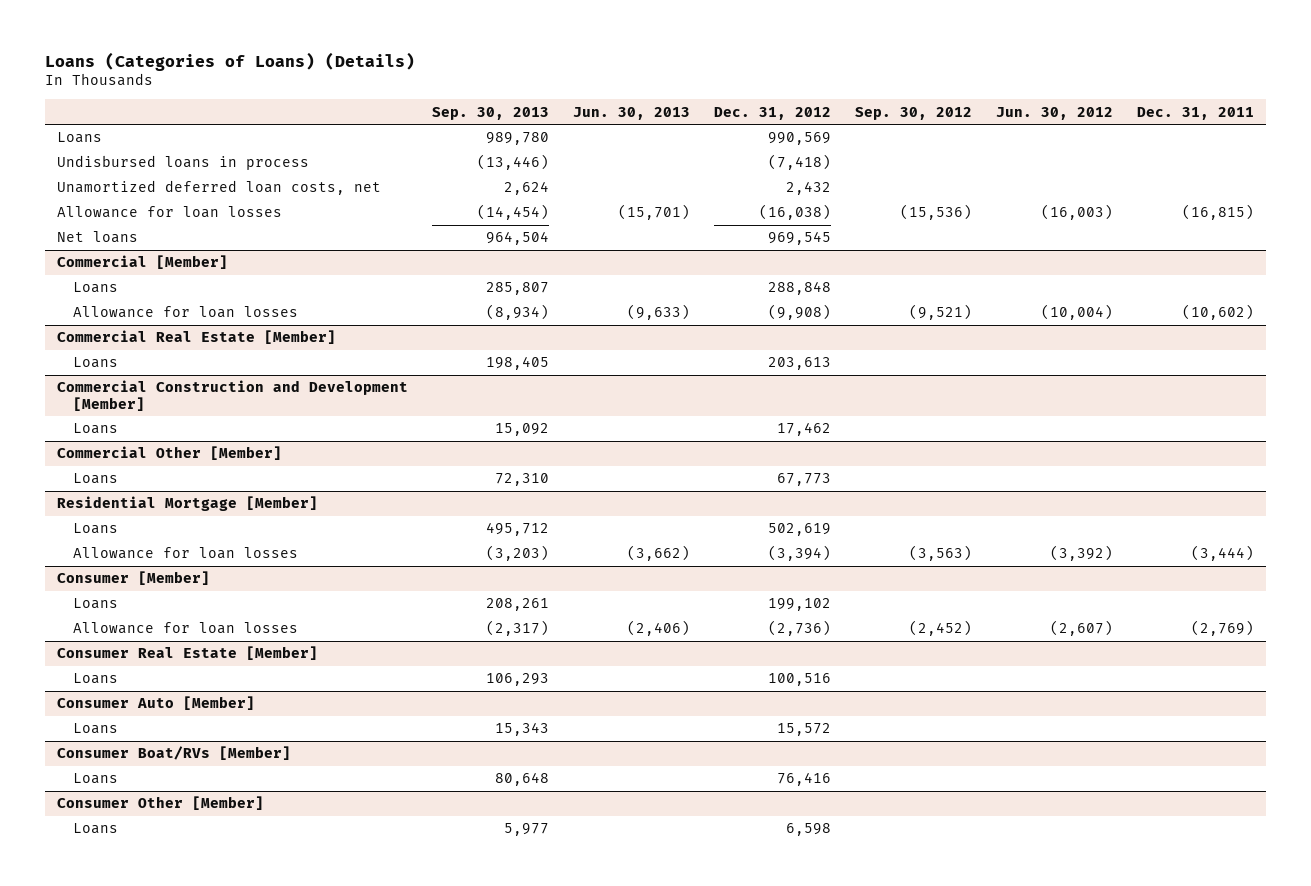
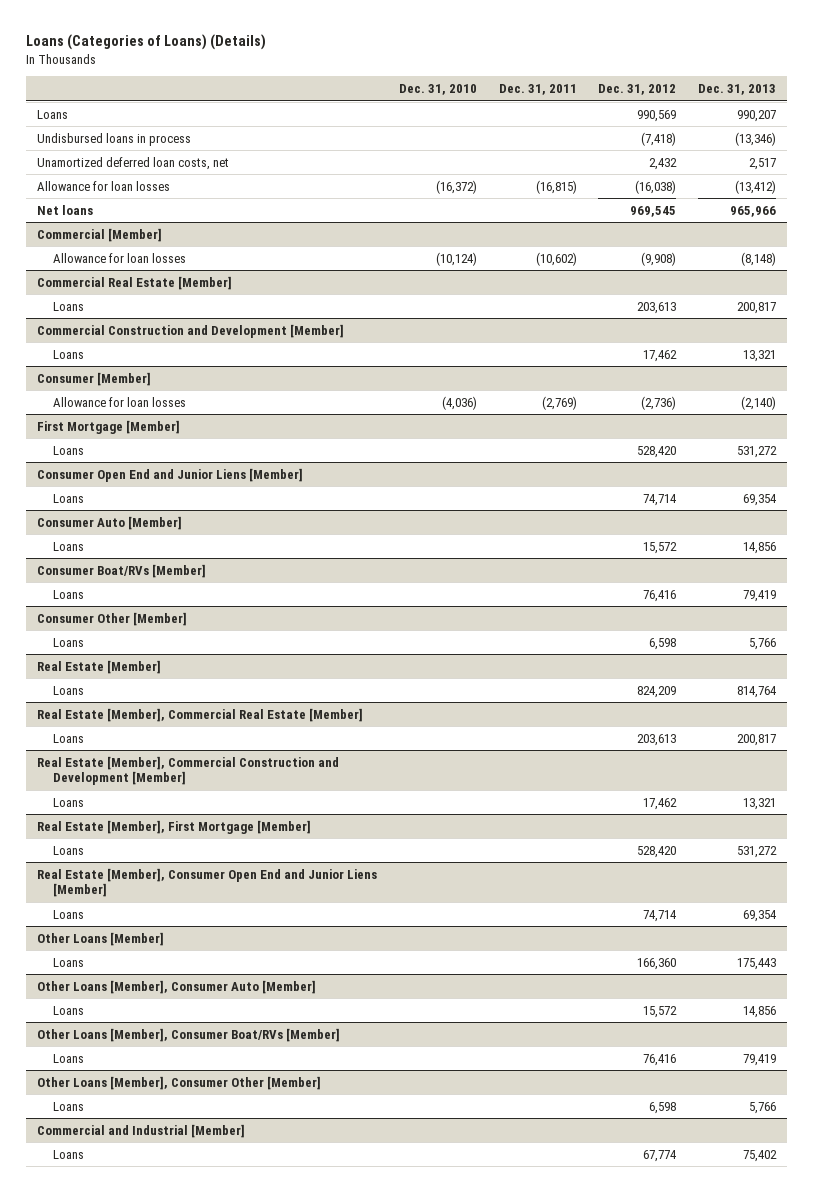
[431,106,549,120] Sep. 30, 2013 -> none
[573,106,691,120] Jun. 30, 2013 -> none
[855,106,973,120] Sep. 30, 2012 -> none
[996,106,1114,120] Jun. 30, 2012 -> none
none -> [398,84,477,96] Dec. 31, 2010
none -> [698,84,777,96] Dec. 31, 2013
[72,282,118,294] Loans -> none
[56,446,282,461] Commercial Other [Member] -> none
[72,473,118,485] Loans -> none
[56,496,318,512] Residential Mortgage [Member] -> none
[72,523,118,535] Loans -> none
[72,547,298,560] Allowance for loan losses -> none
[72,598,118,610] Loans -> none
[56,646,318,661] Consumer Real Estate [Member] -> none
none -> [37,419,181,434] First Mortgage [Member]
[768,673,832,687] 100,516 -> [637,445,677,458] 528,420
none -> [37,467,304,482] Consumer Open End and Junior Liens [Member]
none -> [52,493,84,503] Loans
none -> [37,659,162,674] Real Estate [Member]
none -> [52,685,84,695] Loans
none -> [37,707,364,722] Real Estate [Member], Commercial Real Estate [Member]
none -> [52,733,84,743] Loans
none -> [37,755,340,786] Real Estate [Member], Commercial Construction and Development [Member]
none -> [52,797,84,807] Loans
none -> [37,819,312,834] Real Estate [Member], First Mortgage [Member]
none -> [52,845,84,855] Loans
none -> [37,867,378,898] Real Estate [Member], Consumer Open End and Junior Liens [Member]
none -> [52,909,84,919] Loans
none -> [37,931,165,946] Other Loans [Member]
none -> [52,957,84,967] Loans
none -> [37,979,317,994] Other Loans [Member], Consumer Auto [Member]
none -> [52,1005,84,1015] Loans
none -> [37,1027,341,1042] Other Loans [Member], Consumer Boat/RVs [Member]
none -> [52,1053,84,1063] Loans
none -> [37,1075,322,1090] Other Loans [Member], Consumer Other [Member]
none -> [52,1101,84,1111] Loans
none -> [37,1123,246,1138] Commercial and Industrial [Member]
none -> [52,1149,84,1159] Loans

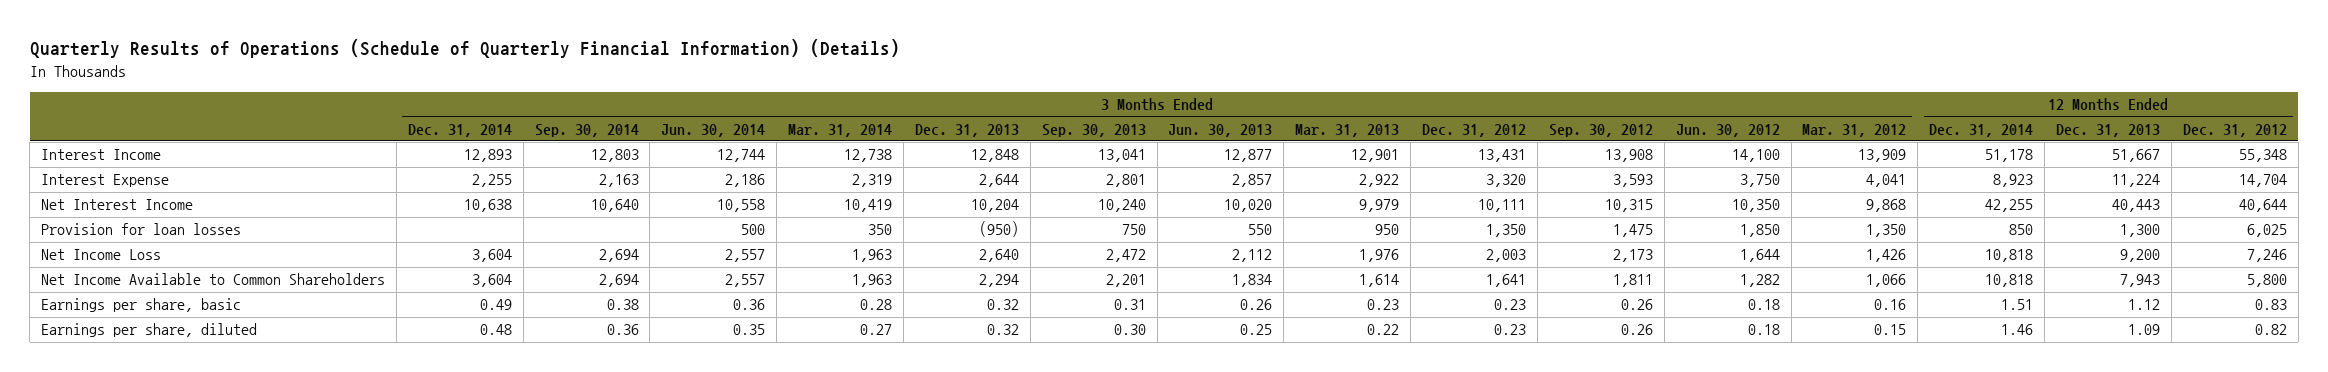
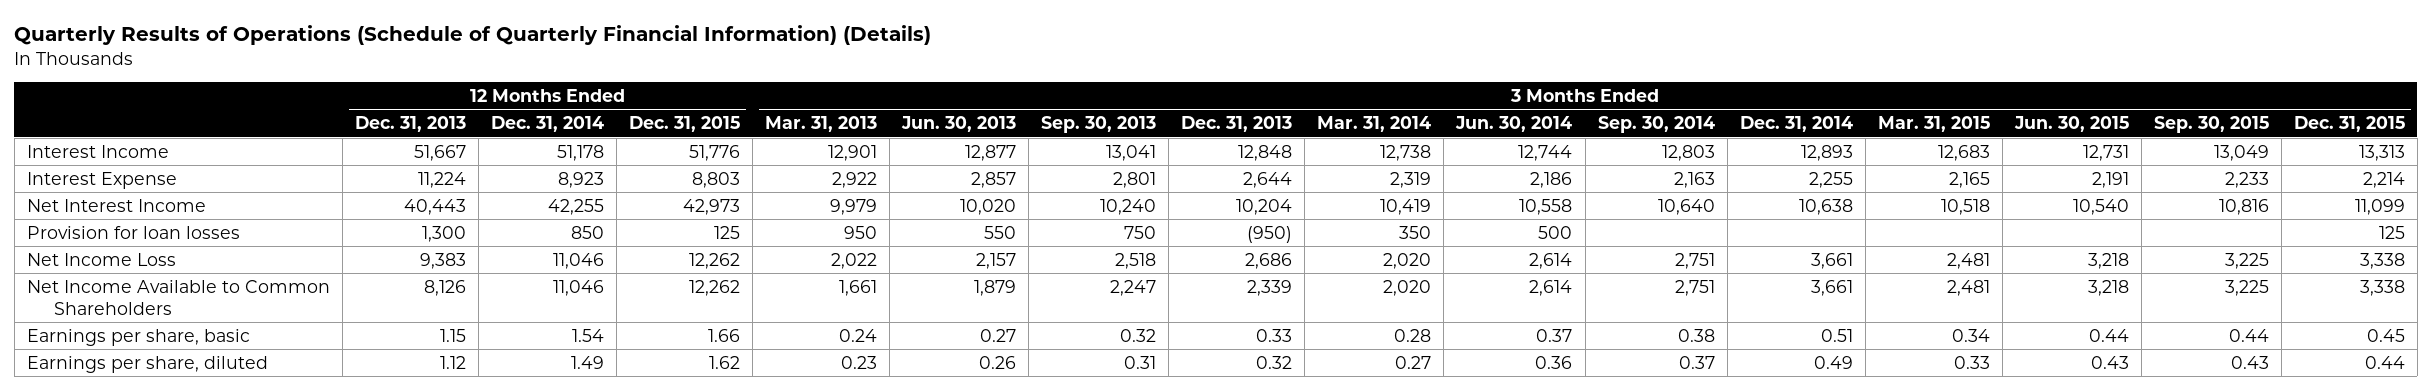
[1422,123,1527,137] Dec. 31, 2012 -> none
[1548,123,1653,137] Sep. 30, 2012 -> none
[1675,123,1780,137] Jun. 30, 2012 -> none
[1802,123,1907,137] Mar. 31, 2012 -> none
[2182,123,2287,137] Dec. 31, 2012 -> none
none -> [629,116,741,133] Dec. 31, 2015
none -> [1877,116,1990,133] Mar. 31, 2015
none -> [2013,116,2129,133] Jun. 30, 2015
none -> [2153,116,2269,134] Sep. 30, 2015
none -> [2293,116,2405,133] Dec. 31, 2015
[471,249,512,263] 3,604 -> [1810,252,1853,269] 3,661
[598,249,639,263] 2,694 -> [1674,252,1715,269] 2,751
[725,249,766,263] 2,557 -> [1529,252,1573,269] 2,614
[852,249,893,263] 1,963 -> [1383,252,1432,269] 2,020
[978,249,1019,263] 2,640 -> [1245,252,1293,269] 2,686
[1105,249,1146,263] 2,472 -> [1115,252,1157,269] 2,518
[1232,249,1273,263] 2,112 -> [976,252,1017,269] 2,157
[1359,249,1400,263] 1,976 -> [831,252,878,269] 2,022
[1985,249,2034,263] 10,818 -> [553,252,605,269] 11,046
[2120,249,2161,263] 9,200 -> [420,252,467,269] 9,383
[471,274,512,288] 3,604 -> [1810,279,1853,296] 3,661
[598,274,639,288] 2,694 -> [1674,279,1715,296] 2,751
[725,274,766,288] 2,557 -> [1529,279,1573,296] 2,614
[852,274,893,288] 1,963 -> [1383,279,1432,296] 2,020
[978,274,1019,288] 2,294 -> [1247,279,1293,296] 2,339
[1105,274,1146,288] 2,201 -> [1110,279,1157,296] 2,247
[1232,274,1273,288] 1,834 -> [974,279,1017,296] 1,879
[1359,274,1400,288] 1,614 -> [839,279,878,296] 1,661
[1985,274,2034,288] 10,818 -> [553,279,605,296] 11,046
[2120,274,2161,288] 7,943 -> [424,279,467,296] 8,126
[479,299,512,311] 0.49 -> [1820,328,1853,342] 0.51
[733,299,766,311] 0.36 -> [1536,328,1573,342] 0.37
[986,299,1019,311] 0.32 -> [1256,328,1293,342] 0.33
[1113,299,1146,311] 0.31 -> [1120,328,1157,342] 0.32
[1240,299,1273,311] 0.26 -> [980,328,1017,342] 0.27
[1367,299,1400,311] 0.23 -> [839,328,878,342] 0.24
[2001,299,2034,311] 1.51 -> [572,328,605,342] 1.54
[2128,299,2161,311] 1.12 -> [440,328,467,342] 1.15
[479,324,512,336] 0.48 -> [1813,355,1853,369] 0.49
[606,324,639,336] 0.36 -> [1678,355,1715,369] 0.37
[733,324,766,336] 0.35 -> [1535,355,1573,369] 0.36
[1113,324,1146,336] 0.30 -> [1124,355,1157,369] 0.31
[1240,324,1273,336] 0.25 -> [979,355,1017,369] 0.26
[1367,324,1400,336] 0.22 -> [841,355,878,369] 0.23
[2001,324,2034,336] 1.46 -> [571,355,605,369] 1.49
[2128,324,2161,336] 1.09 -> [440,355,467,369] 1.12

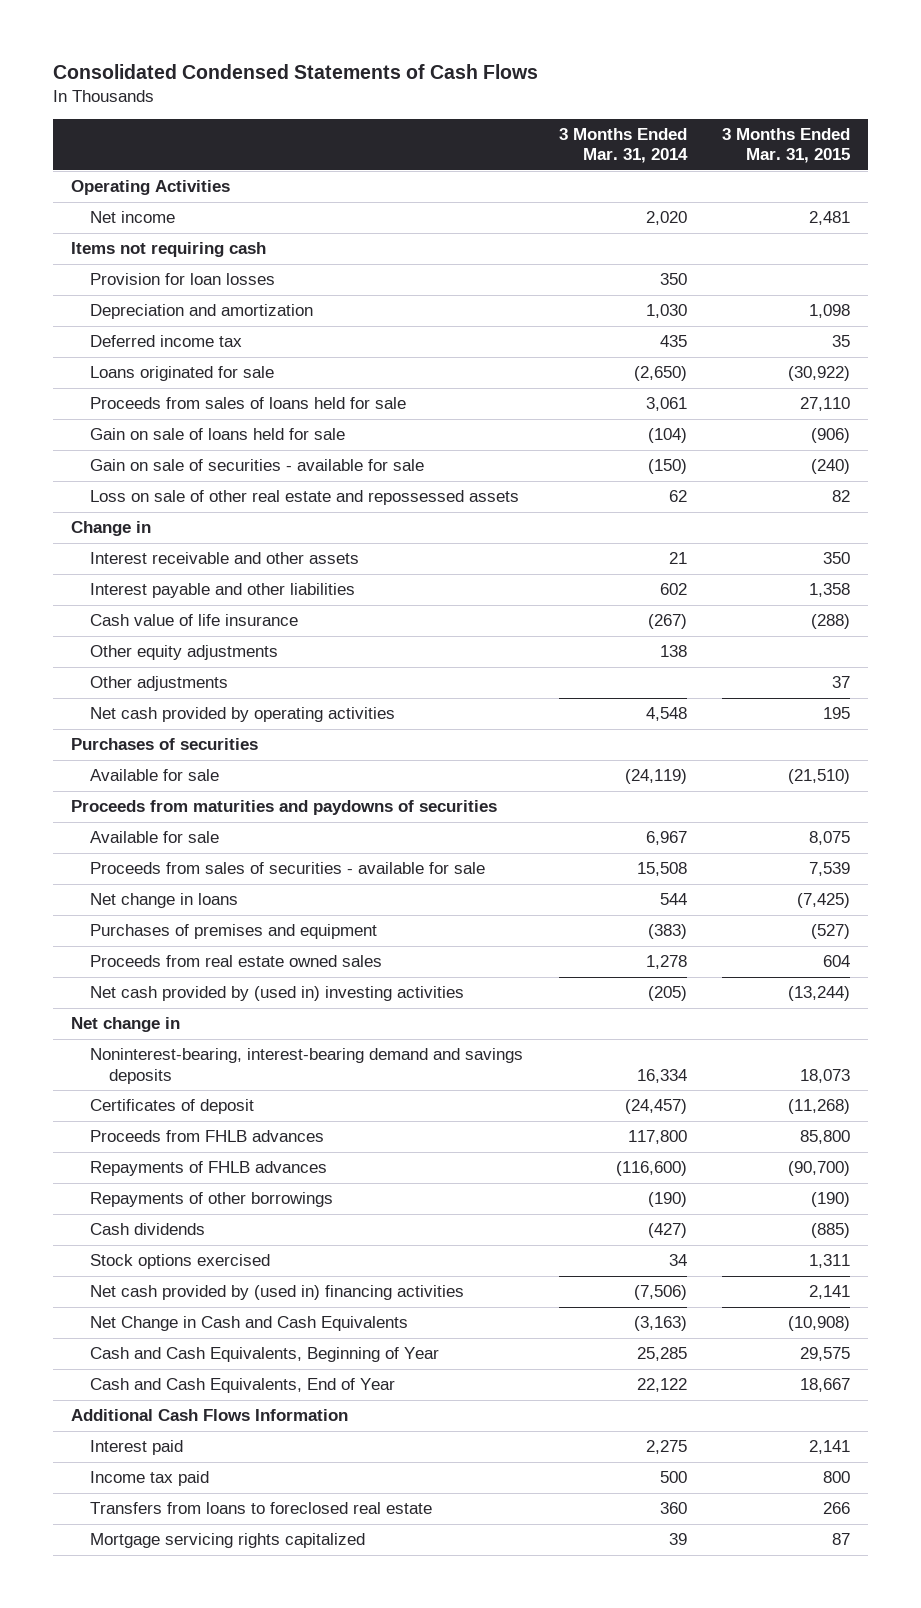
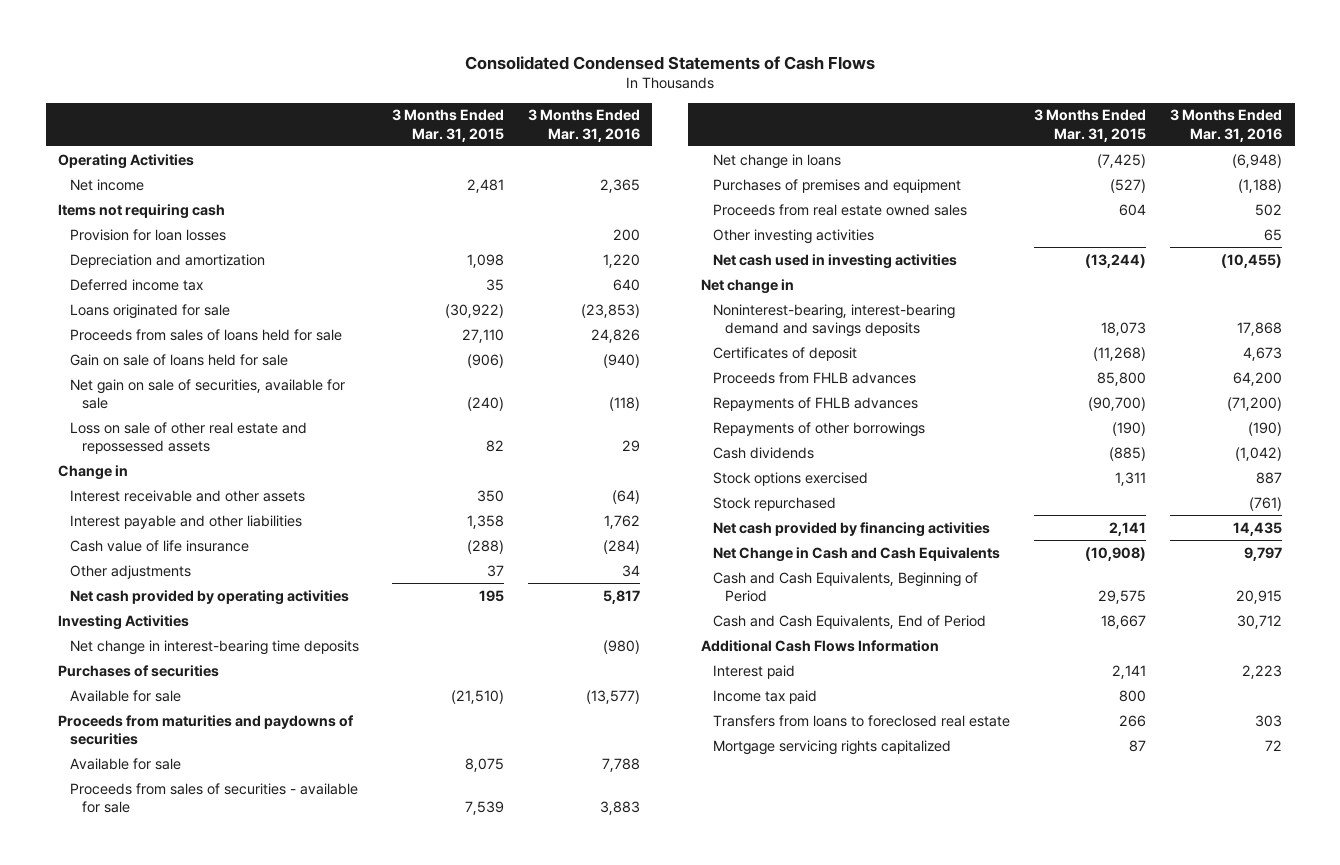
[558,128,688,164] 3 Months Ended Mar. 31, 2014 -> none
none -> [527,109,640,142] 3 Months Ended Mar. 31, 2016
[89,459,424,472] Gain on sale of securities - available for sale -> [70,378,346,409] Net gain on sale of securities, available for sale
[89,645,278,661] Other equity adjustments -> none
none -> [58,614,190,630] Investing Activities
none -> [70,639,360,655] Net change in interest-bearing time deposits
none -> [712,228,874,244] Other investing activities
[89,986,464,1002] Net cash provided by (used in) investing activities -> [712,253,957,269] Net cash used in investing activities
none -> [712,496,836,511] Stock repurchased
[89,1285,464,1301] Net cash provided by (used in) financing activities -> [712,521,990,537] Net cash provided by financing activities
[89,1347,439,1363] Cash and Cash Equivalents, Beginning of Year -> [712,571,978,602] Cash and Cash Equivalents, Beginning of Period
[89,1378,395,1394] Cash and Cash Equivalents, End of Year -> [712,614,986,629] Cash and Cash Equivalents, End of Period

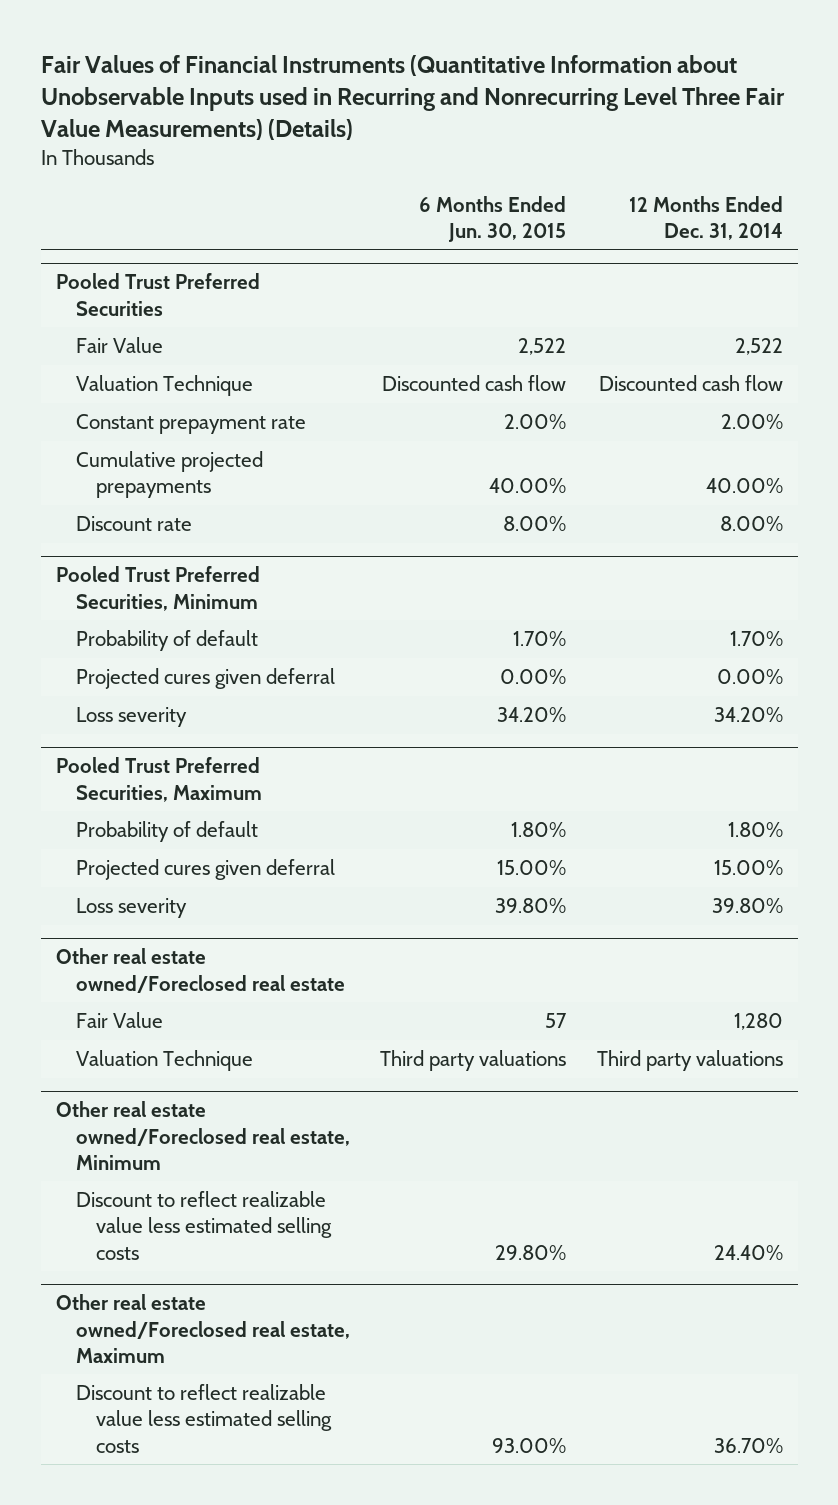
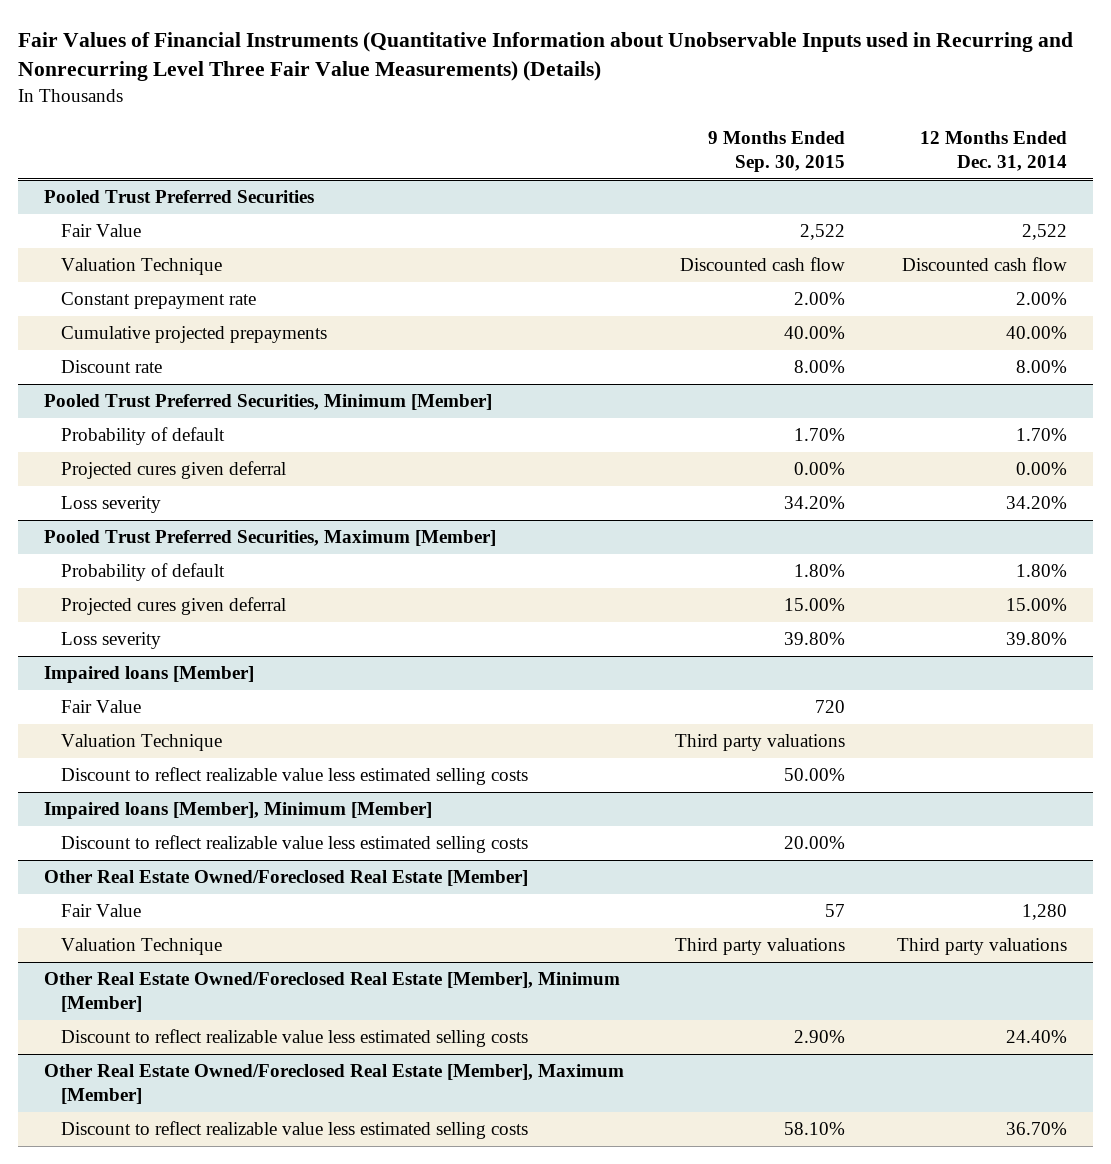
[419,195,567,242] 6 Months Ended Jun. 30, 2015 -> none
none -> [708,130,846,173] 9 Months Ended Sep. 30, 2015
[55,566,260,611] Pooled Trust Preferred Securities, Minimum -> [43,394,492,411] Pooled Trust Preferred Securities, Minimum [Member]
[55,757,263,802] Pooled Trust Preferred Securities, Maximum -> [43,530,496,547] Pooled Trust Preferred Securities, Maximum [Member]
none -> [43,666,254,684] Impaired loans [Member]
none -> [60,700,141,714] Fair Value
none -> [60,734,222,752] Valuation Technique
none -> [60,767,528,786] Discount to reflect realizable value less estimated selling costs
none -> [43,802,432,820] Impaired loans [Member], Minimum [Member]
none -> [60,835,528,854] Discount to reflect realizable value less estimated selling costs
[55,948,346,993] Other real estate owned/Foreclosed real estate -> [43,870,528,887] Other Real Estate Owned/Foreclosed Real Estate [Member]
[55,1101,351,1170] Other real estate owned/Foreclosed real estate, Minimum -> [43,972,620,1013] Other Real Estate Owned/Foreclosed Real Estate [Member], Minimum [Member]
[55,1294,351,1363] Other real estate owned/Foreclosed real estate, Maximum -> [43,1064,624,1105] Other Real Estate Owned/Foreclosed Real Estate [Member], Maximum [Member]

